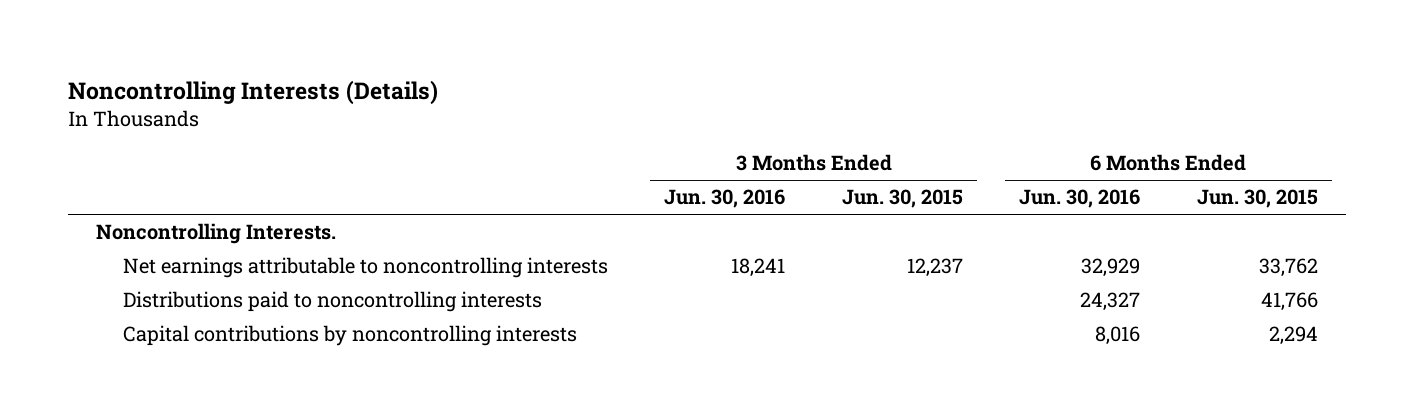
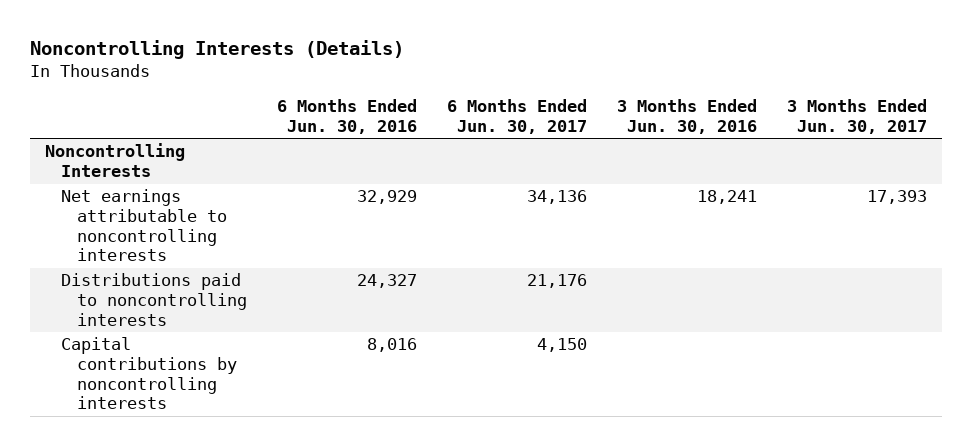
[841,189,963,209] Jun. 30, 2015 -> none
[1196,189,1318,209] Jun. 30, 2015 -> none
none -> [446,99,587,134] 6 Months Ended Jun. 30, 2017
none -> [786,99,927,134] 3 Months Ended Jun. 30, 2017
[95,223,336,245] Noncontrolling Interests. -> [44,143,185,178] Noncontrolling Interests

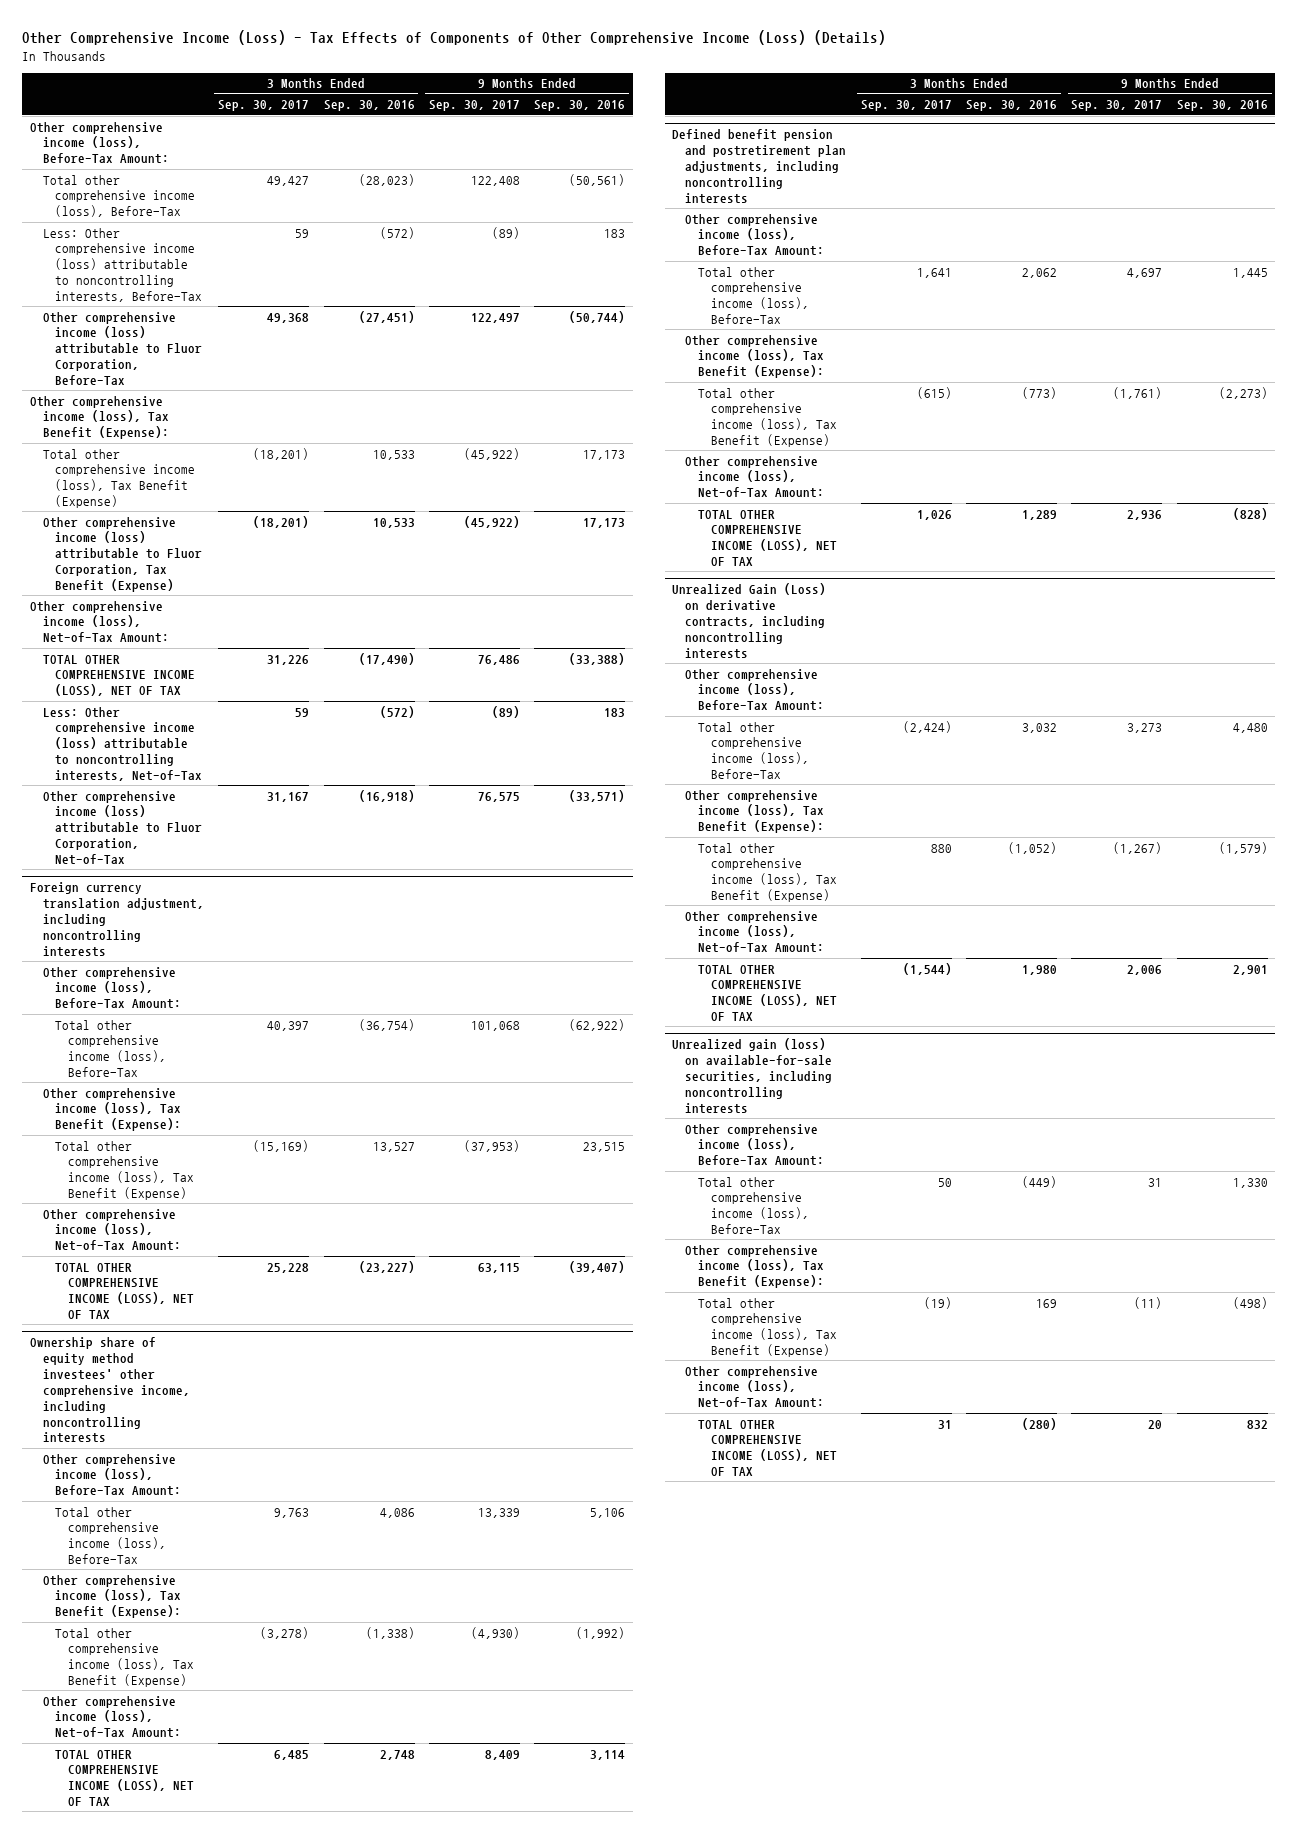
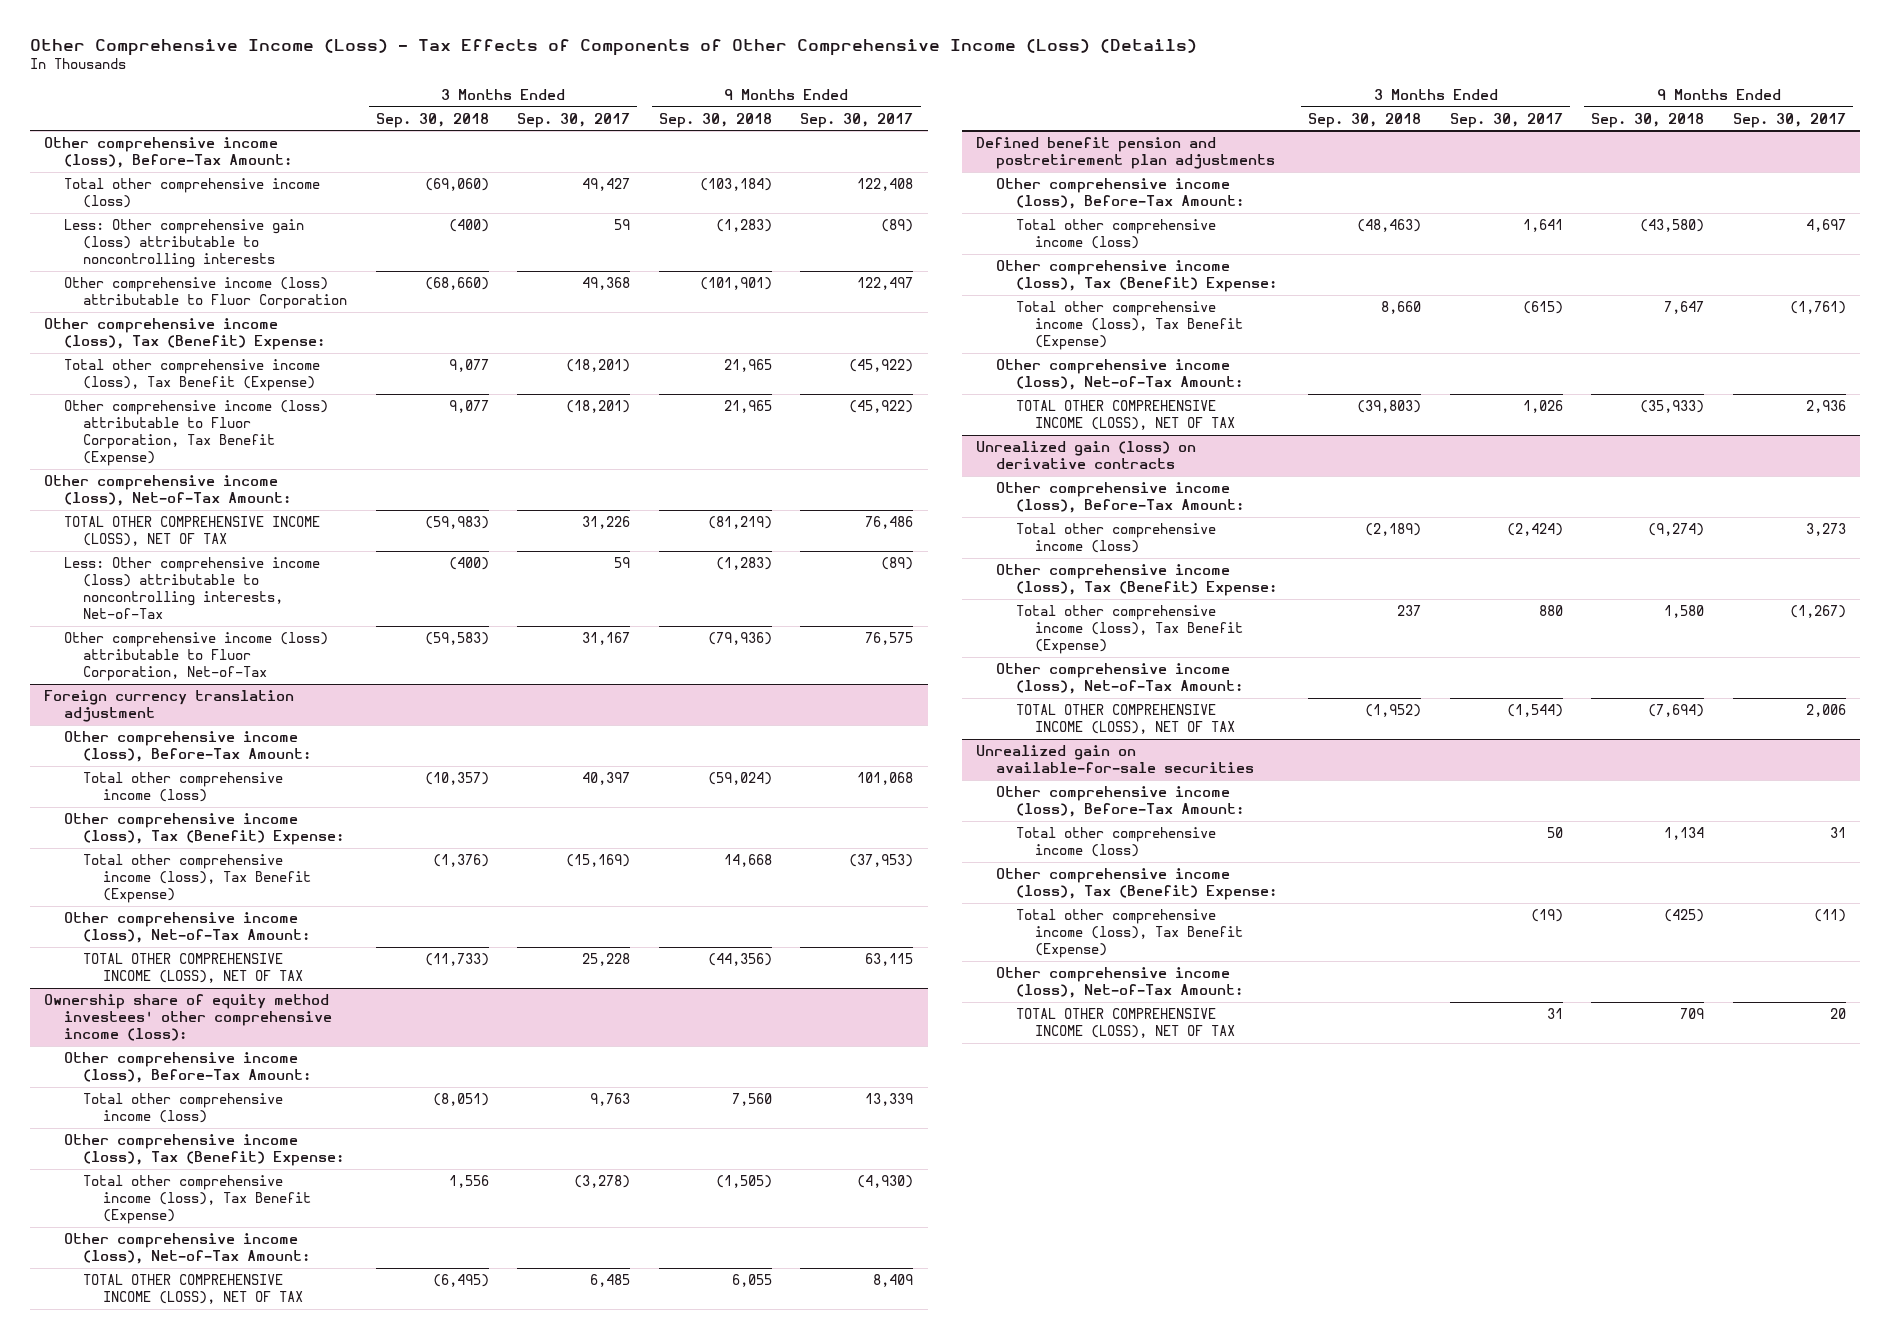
[323,100,415,112] Sep. 30, 2016 -> none
[534,100,626,112] Sep. 30, 2016 -> none
none -> [375,112,489,128] Sep. 30, 2018
none -> [658,112,772,128] Sep. 30, 2018
[42,174,196,218] Total other comprehensive income (loss), Before-Tax -> [63,178,320,209] Total other comprehensive income (loss)
[42,227,203,302] Less: Other comprehensive income (loss) attributable to noncontrolling interests, Before-Tax -> [63,219,304,269] Less: Other comprehensive gain (loss) attributable to noncontrolling interests
[42,311,203,385] Other comprehensive income (loss) attributable to Fluor Corporation, Before-Tax -> [63,277,348,310] Other comprehensive income (loss) attributable to Fluor Corporation
[29,395,169,440] Other comprehensive income (loss), Tax Benefit (Expense): -> [43,318,325,351] Other comprehensive income (loss), Tax (Benefit) Expense:
[29,882,204,957] Foreign currency translation adjustment, including noncontrolling interests -> [43,690,294,723] Foreign currency translation adjustment
[55,1019,167,1078] Total other comprehensive income (loss), Before-Tax -> [83,772,284,803] Total other comprehensive income (loss)
[42,1087,182,1132] Other comprehensive income (loss), Tax Benefit (Expense): -> [63,813,345,846] Other comprehensive income (loss), Tax (Benefit) Expense:
[29,1337,190,1444] Ownership share of equity method investees' other comprehensive income, including noncontrolling interests -> [43,994,332,1042] Ownership share of equity method investees' other comprehensive income (loss):
[55,1506,167,1565] Total other comprehensive income (loss), Before-Tax -> [83,1093,284,1124] Total other comprehensive income (loss)
[42,1574,182,1619] Other comprehensive income (loss), Tax Benefit (Expense): -> [63,1134,345,1167] Other comprehensive income (loss), Tax (Benefit) Expense:
[672,129,847,204] Defined benefit pension and postretirement plan adjustments, including noncontrolling interests -> [976,137,1276,170] Defined benefit pension and postretirement plan adjustments
[697,266,809,325] Total other comprehensive income (loss), Before-Tax -> [1015,219,1216,250] Total other comprehensive income (loss)
[685,334,824,379] Other comprehensive income (loss), Tax Benefit (Expense): -> [996,260,1277,293] Other comprehensive income (loss), Tax (Benefit) Expense:
[672,583,827,659] Unrealized Gain (Loss) on derivative contracts, including noncontrolling interests -> [976,441,1197,470] Unrealized gain (loss) on derivative contracts
[697,721,809,780] Total other comprehensive income (loss), Before-Tax -> [1015,523,1216,554] Total other comprehensive income (loss)
[685,789,824,834] Other comprehensive income (loss), Tax Benefit (Expense): -> [996,564,1277,597] Other comprehensive income (loss), Tax (Benefit) Expense:
[672,1038,833,1114] Unrealized gain (loss) on available-for-sale securities, including noncontrolling interests -> [976,745,1255,774] Unrealized gain on available-for-sale securities
[697,1176,809,1235] Total other comprehensive income (loss), Before-Tax -> [1015,827,1216,858] Total other comprehensive income (loss)
[685,1244,824,1289] Other comprehensive income (loss), Tax Benefit (Expense): -> [996,868,1277,901] Other comprehensive income (loss), Tax (Benefit) Expense:

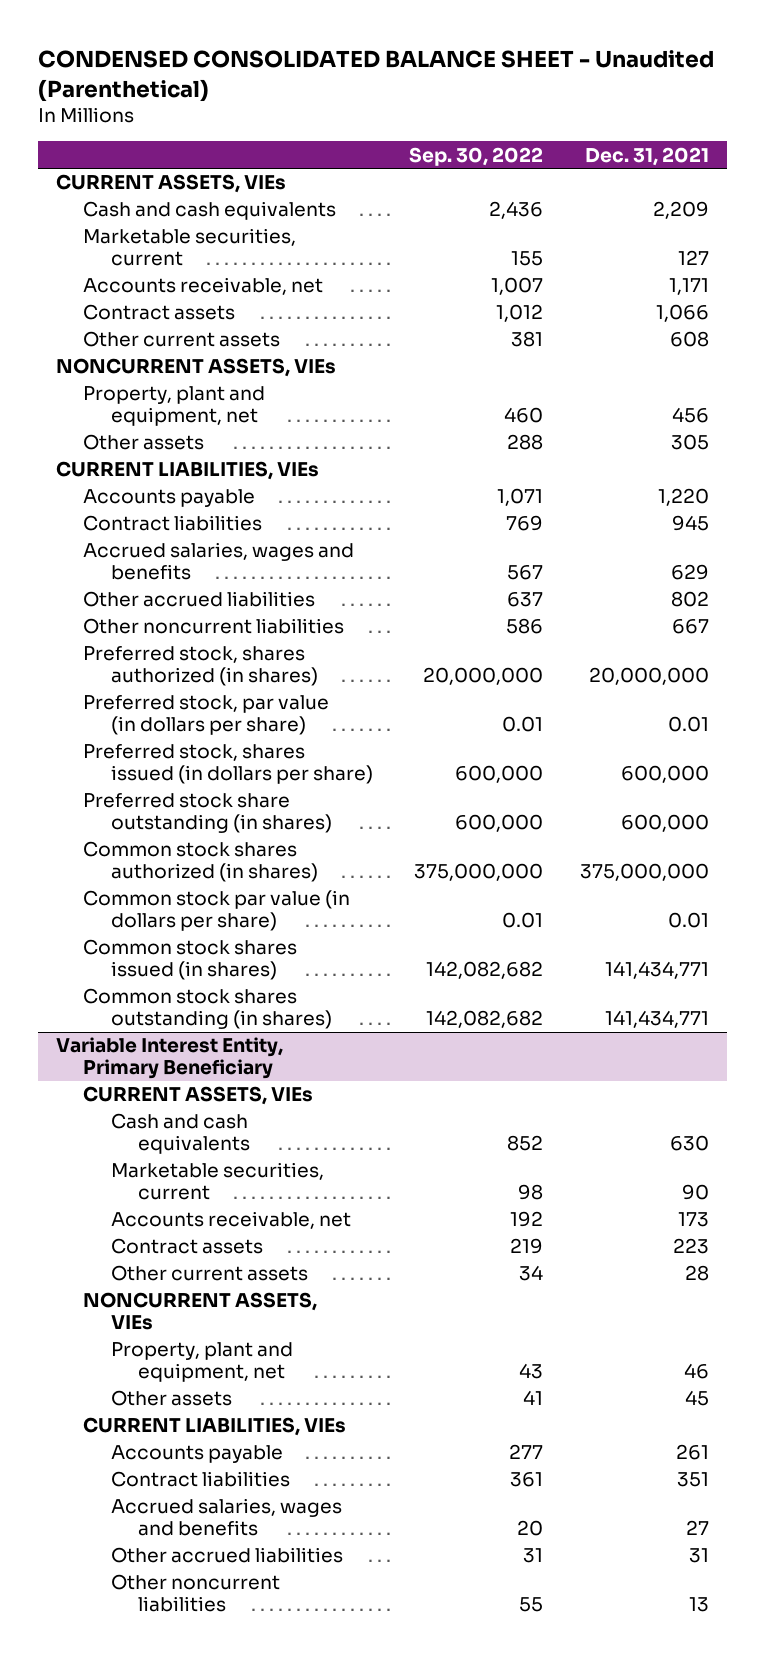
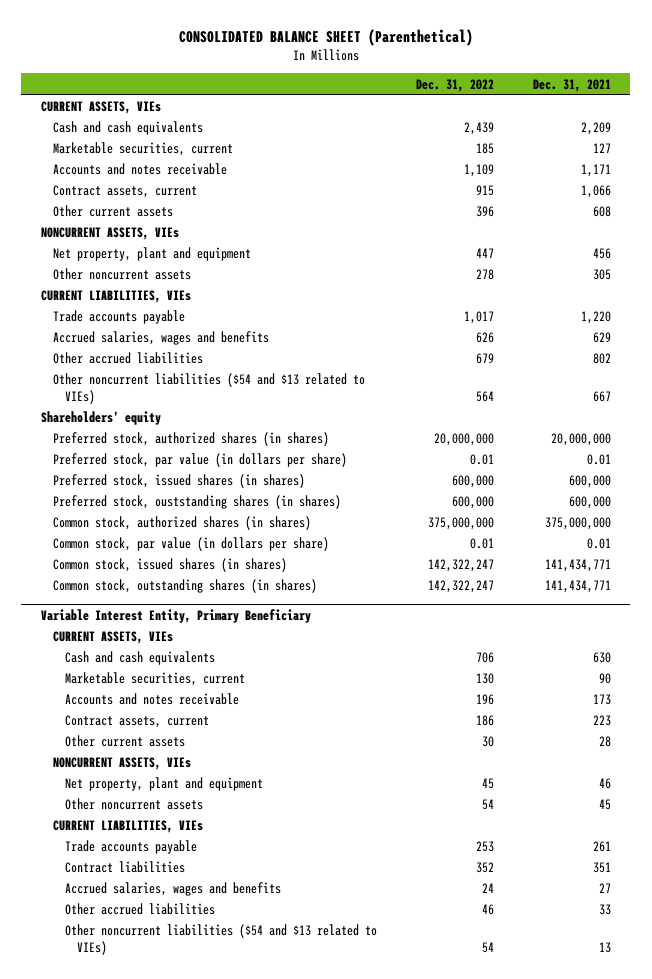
[37,50,714,102] CONDENSED CONSOLIDATED BALANCE SHEET - Unaudited (Parenthetical) -> [178,29,473,47] CONSOLIDATED BALANCE SHEET (Parenthetical)
[409,146,544,166] Sep. 30, 2022 -> none
none -> [416,78,495,92] Dec. 31, 2022
[83,277,324,296] Accounts receivable, net -> [52,163,227,176] Accounts and notes receivable
[83,304,236,321] Contract assets -> [52,185,197,199] Contract assets, current
[83,386,266,427] Property, plant and equipment, net -> [52,247,251,262] Net property, plant and equipment
[83,434,205,451] Other assets -> [52,268,191,281] Other noncurrent assets
[83,515,263,532] Contract liabilities -> none
[83,489,256,508] Accounts payable -> [52,310,185,325] Trade accounts payable
[83,618,345,635] Other noncurrent liabilities -> [52,373,365,404] Other noncurrent liabilities ($54 and $13 related to VIEs)
none -> [40,411,161,426] Shareholders' equity
[83,646,318,687] Preferred stock, shares authorized (in shares) -> [52,432,329,447] Preferred stock, authorized shares (in shares)
[83,744,373,785] Preferred stock, shares issued (in dollars per share) -> [52,474,305,489] Preferred stock, issued shares (in shares)
[83,793,332,834] Preferred stock share outstanding (in shares) -> [52,495,341,510] Preferred stock, ouststanding shares (in shares)
[83,841,318,883] Common stock shares authorized (in shares) -> [52,516,311,531] Common stock, authorized shares (in shares)
[83,890,351,932] Common stock par value (in dollars per share) -> [52,537,329,552] Common stock, par value (in dollars per share)
[83,939,298,981] Common stock shares issued (in shares) -> [52,558,287,573] Common stock, issued shares (in shares)
[83,988,332,1030] Common stock shares outstanding (in shares) -> [52,579,317,594] Common stock, outstanding shares (in shares)
[110,1211,351,1230] Accounts receivable, net -> [65,693,240,706] Accounts and notes receivable
[110,1238,263,1255] Contract assets -> [65,715,210,729] Contract assets, current
[110,1342,293,1383] Property, plant and equipment, net -> [65,777,264,792] Net property, plant and equipment
[110,1390,232,1407] Other assets -> [65,798,204,811] Other noncurrent assets
[110,1445,283,1464] Accounts payable -> [65,840,198,855] Trade accounts payable
[688,1548,709,1564] 31 -> [598,904,611,916] 33
[110,1574,280,1613] Other noncurrent liabilities -> [65,924,378,955] Other noncurrent liabilities ($54 and $13 related to VIEs)

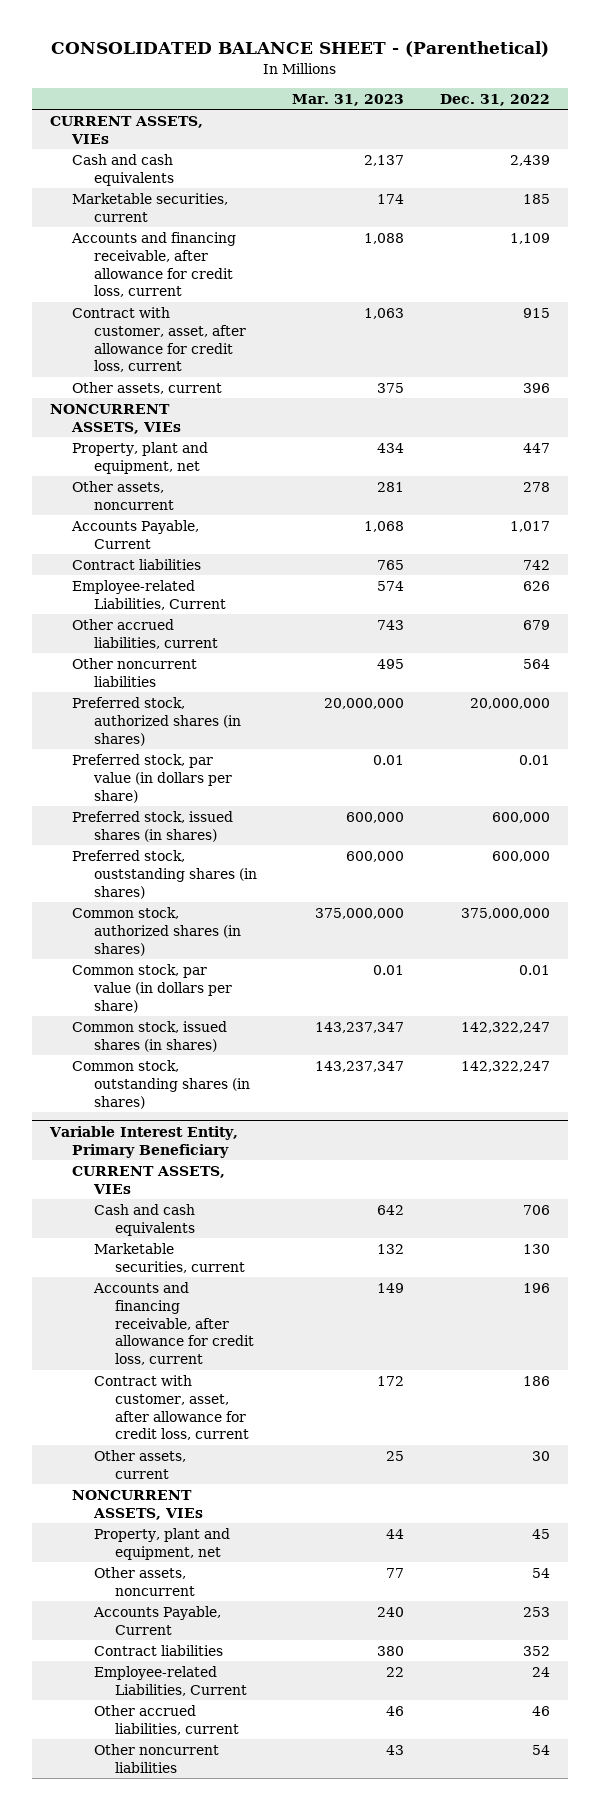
[178,29,473,47] CONSOLIDATED BALANCE SHEET (Parenthetical) -> [51,41,550,58] CONSOLIDATED BALANCE SHEET - (Parenthetical)
[532,78,611,92] Dec. 31, 2021 -> none
none -> [292,93,405,106] Mar. 31, 2023
[52,163,227,176] Accounts and notes receivable -> [70,231,236,298] Accounts and financing receivable, after allowance for credit loss, current
[52,185,197,199] Contract assets, current -> [71,306,246,373] Contract with customer, asset, after allowance for credit loss, current
[52,205,173,218] Other current assets -> [71,381,222,394] Other assets, current
[40,290,191,304] CURRENT LIABILITIES, VIEs -> none
[40,411,161,426] Shareholders' equity -> none
[52,247,251,262] Net property, plant and equipment -> [71,441,208,474] Property, plant and equipment, net
[52,268,191,281] Other noncurrent assets -> [71,480,174,510] Other assets, noncurrent
[52,310,185,325] Trade accounts payable -> [70,519,199,549] Accounts Payable, Current
none -> [71,558,201,570] Contract liabilities
[52,331,269,346] Accrued salaries, wages and benefits -> [71,579,226,610] Employee-related Liabilities, Current
[52,352,203,365] Other accrued liabilities -> [71,618,218,649] Other accrued liabilities, current
[52,373,365,404] Other noncurrent liabilities ($54 and $13 related to VIEs) -> [71,657,197,687] Other noncurrent liabilities
[65,693,240,706] Accounts and notes receivable -> [92,1281,255,1366] Accounts and financing receivable, after allowance for credit loss, current
[65,715,210,729] Contract assets, current -> [93,1374,250,1441] Contract with customer, asset, after allowance for credit loss, current
[65,735,186,748] Other current assets -> [93,1449,186,1479] Other assets, current
[52,820,203,834] CURRENT LIABILITIES, VIEs -> none
[65,777,264,792] Net property, plant and equipment -> [93,1527,230,1560] Property, plant and equipment, net
[65,798,204,811] Other noncurrent assets -> [93,1566,196,1596] Other assets, noncurrent
[65,840,198,855] Trade accounts payable -> [92,1605,221,1635] Accounts Payable, Current
[65,882,282,897] Accrued salaries, wages and benefits -> [93,1665,248,1696] Employee-related Liabilities, Current
[65,903,216,916] Other accrued liabilities -> [93,1704,240,1735] Other accrued liabilities, current
[65,924,378,955] Other noncurrent liabilities ($54 and $13 related to VIEs) -> [93,1743,219,1773] Other noncurrent liabilities

